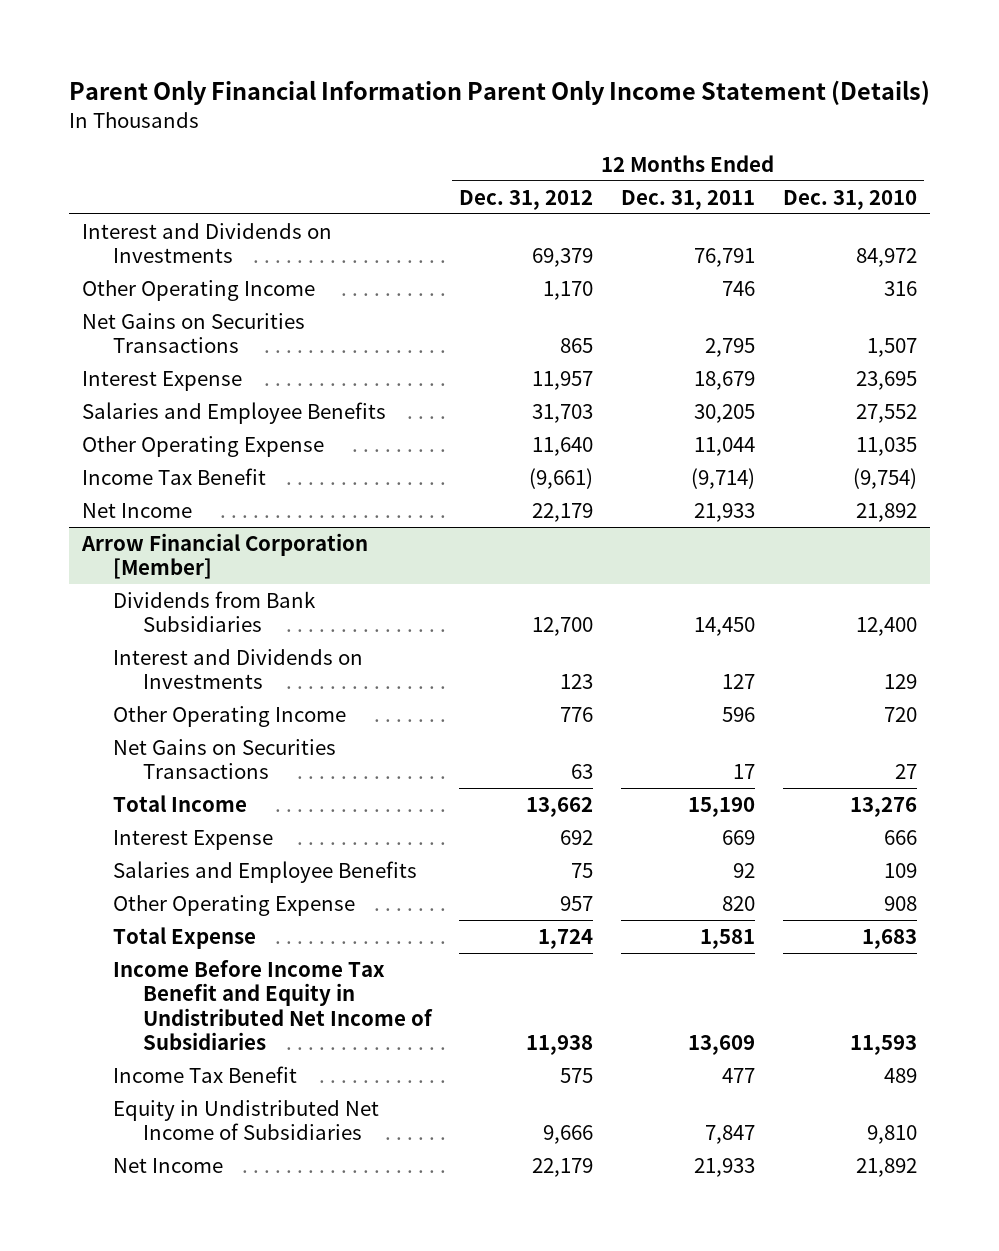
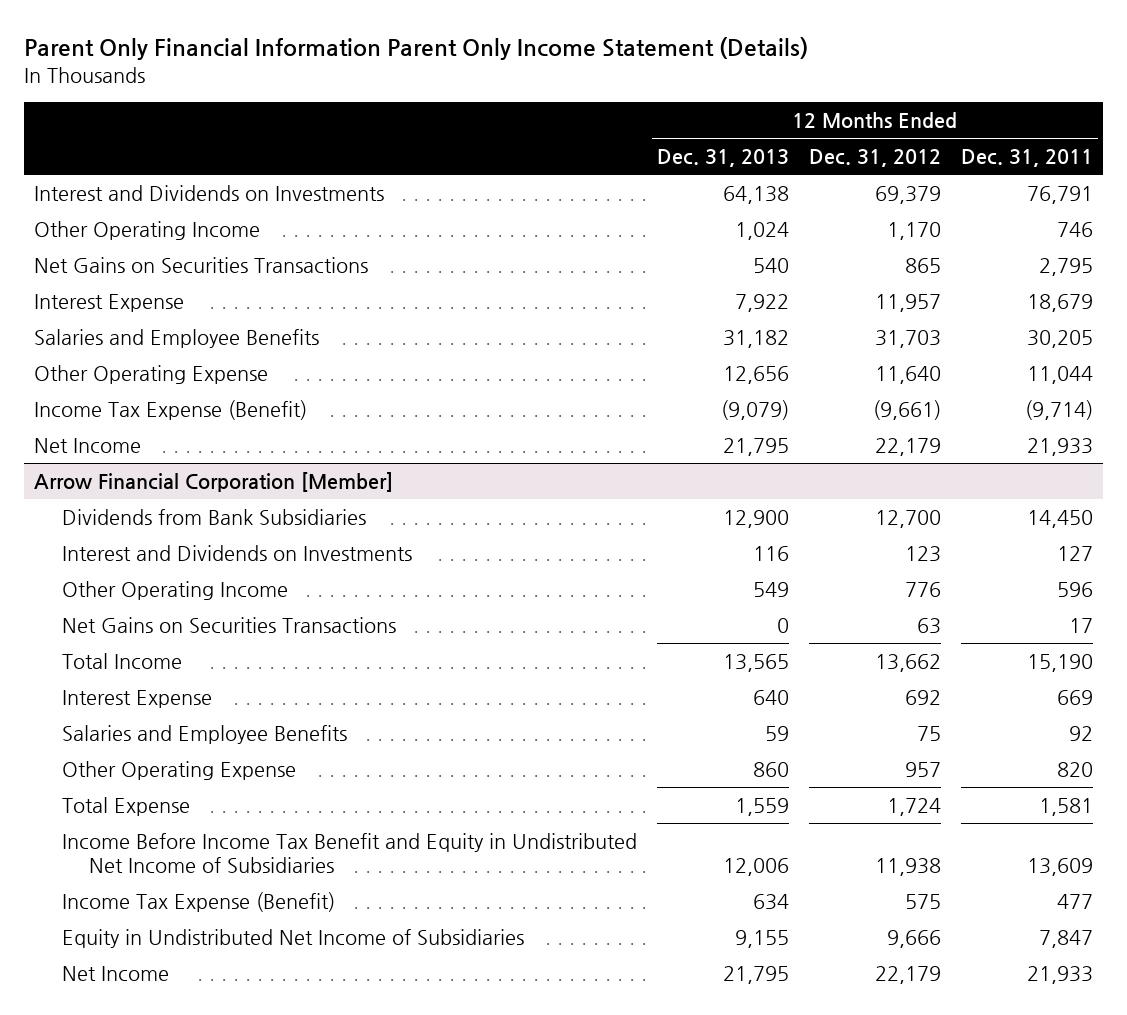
[782,189,917,210] Dec. 31, 2010 -> none
none -> [656,149,789,168] Dec. 31, 2013
[82,467,267,485] Income Tax Benefit -> [34,400,308,421] Income Tax Expense (Benefit)
[112,1065,297,1083] Income Tax Benefit -> [61,892,335,913] Income Tax Expense (Benefit)

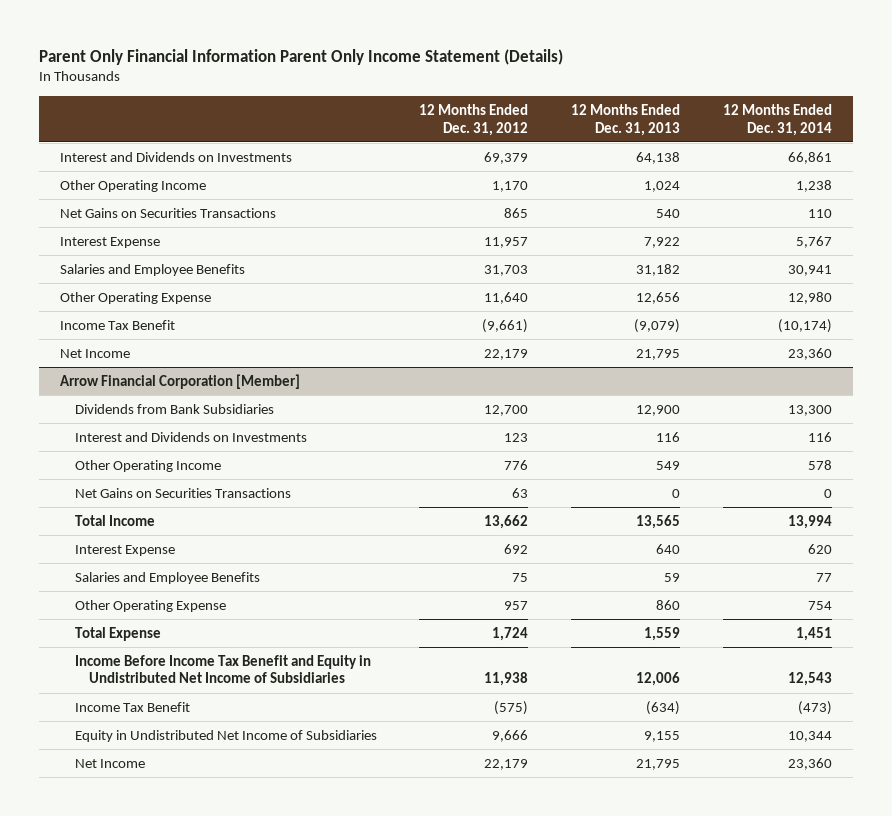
[961,149,1094,168] Dec. 31, 2011 -> none
none -> [722,104,832,136] 12 Months Ended Dec. 31, 2014
[34,400,308,421] Income Tax Expense (Benefit) -> [60,319,176,330] Income Tax Benefit
[61,892,335,913] Income Tax Expense (Benefit) -> [74,701,190,712] Income Tax Benefit
[752,894,789,911] 634 -> [646,700,681,715] (634)
[905,894,942,910] 575 -> [494,700,529,715] (575)

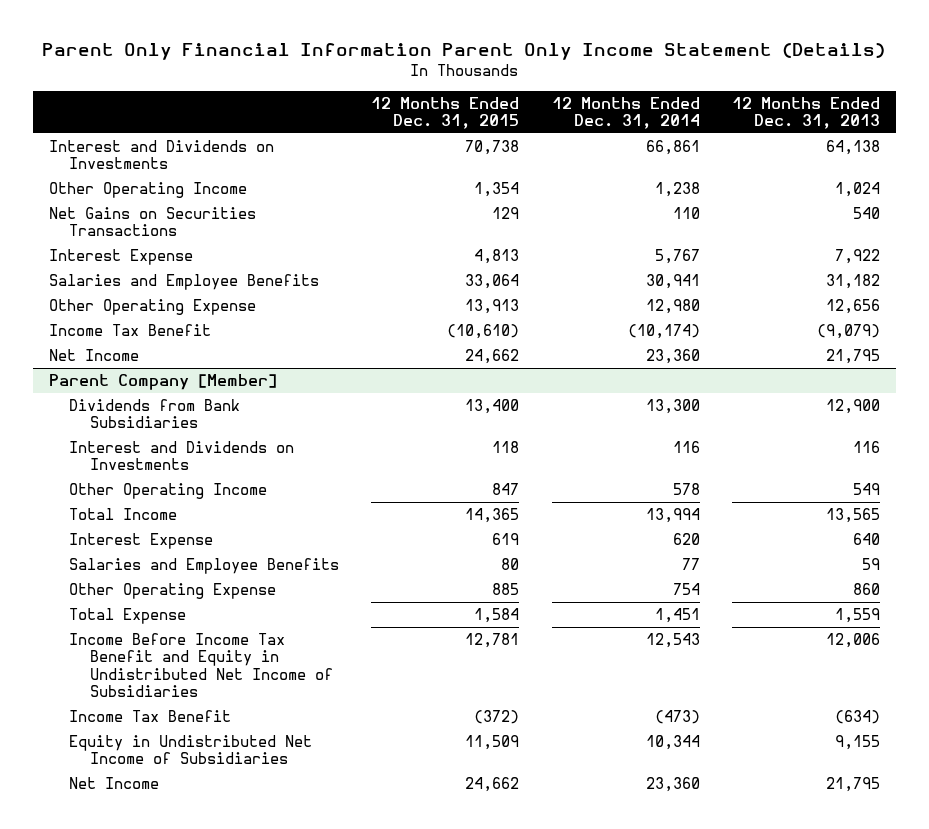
[419,104,529,136] 12 Months Ended Dec. 31, 2012 -> none
none -> [371,96,520,130] 12 Months Ended Dec. 31, 2015
[60,373,301,389] Arrow Financial Corporation [Member] -> [48,374,277,391] Parent Company [Member]
[74,487,291,498] Net Gains on Securities Transactions -> none

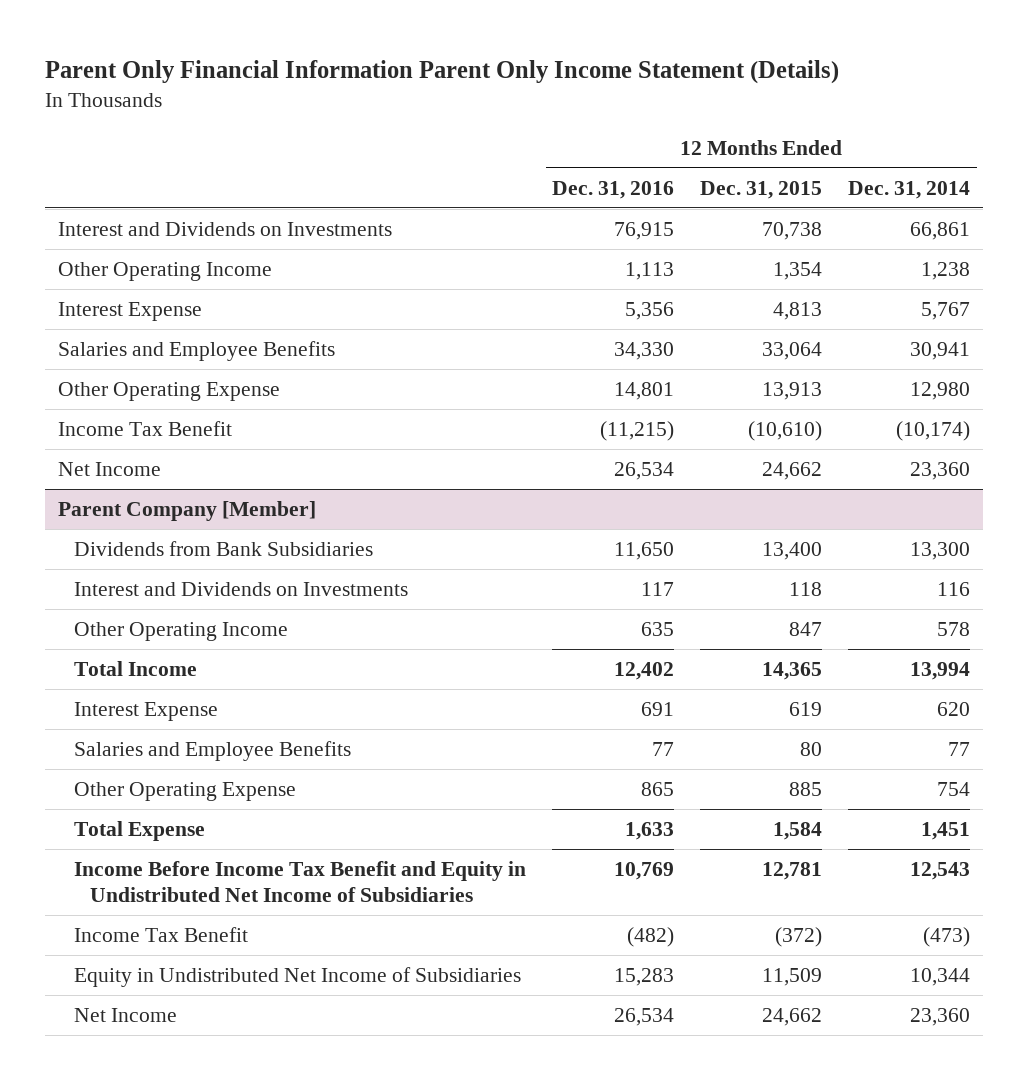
[732,96,881,130] 12 Months Ended Dec. 31, 2013 -> none
none -> [552,180,675,199] Dec. 31, 2016
[48,207,256,237] Net Gains on Securities Transactions -> none

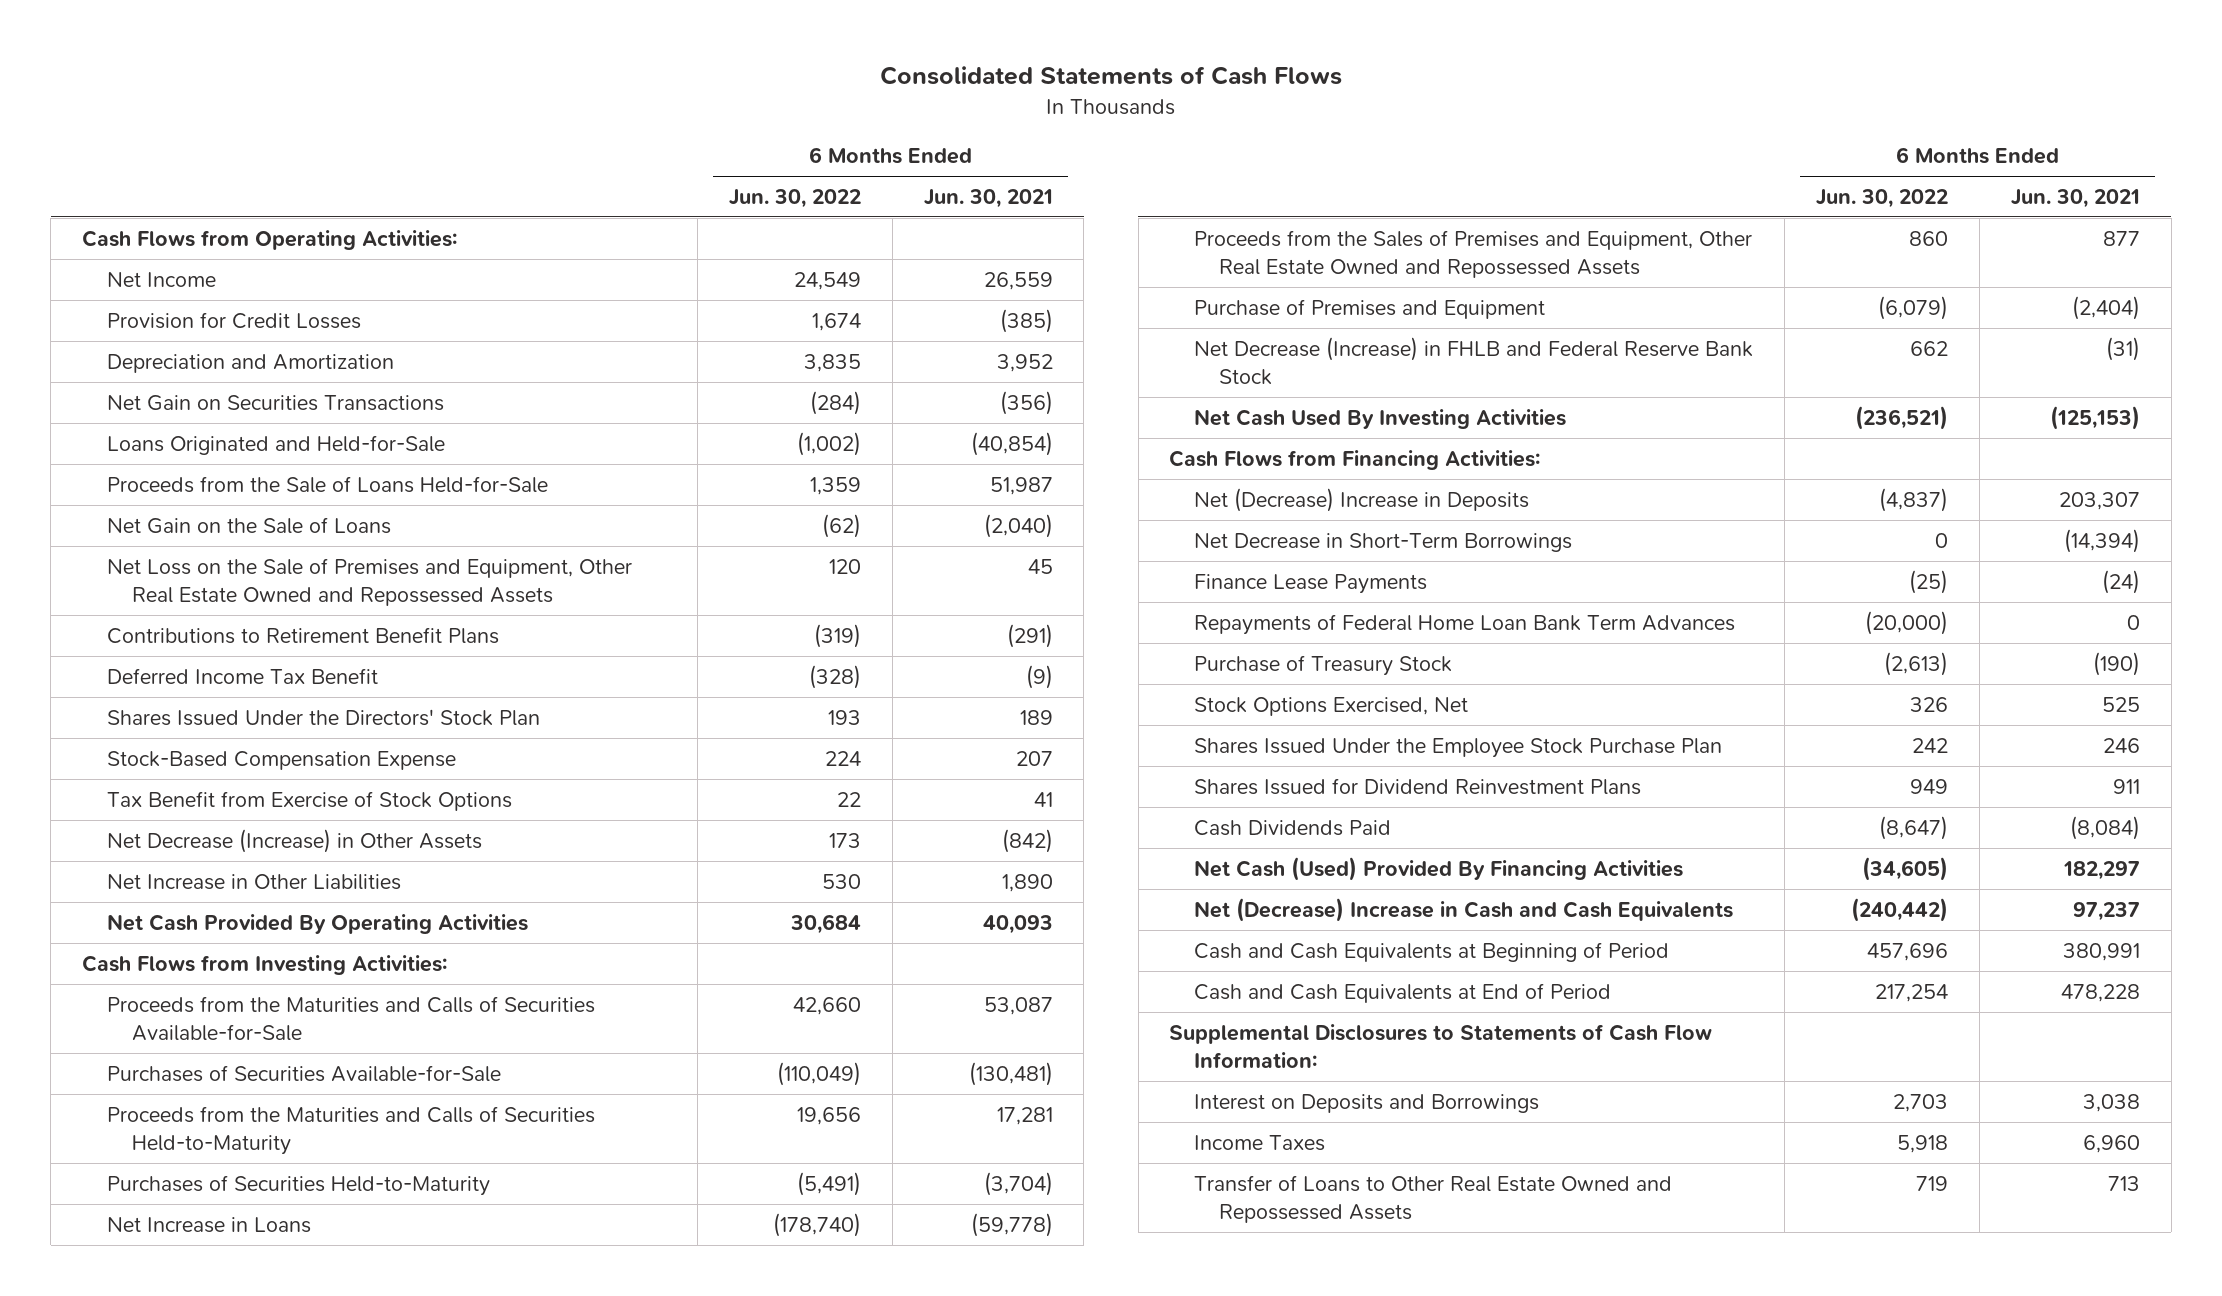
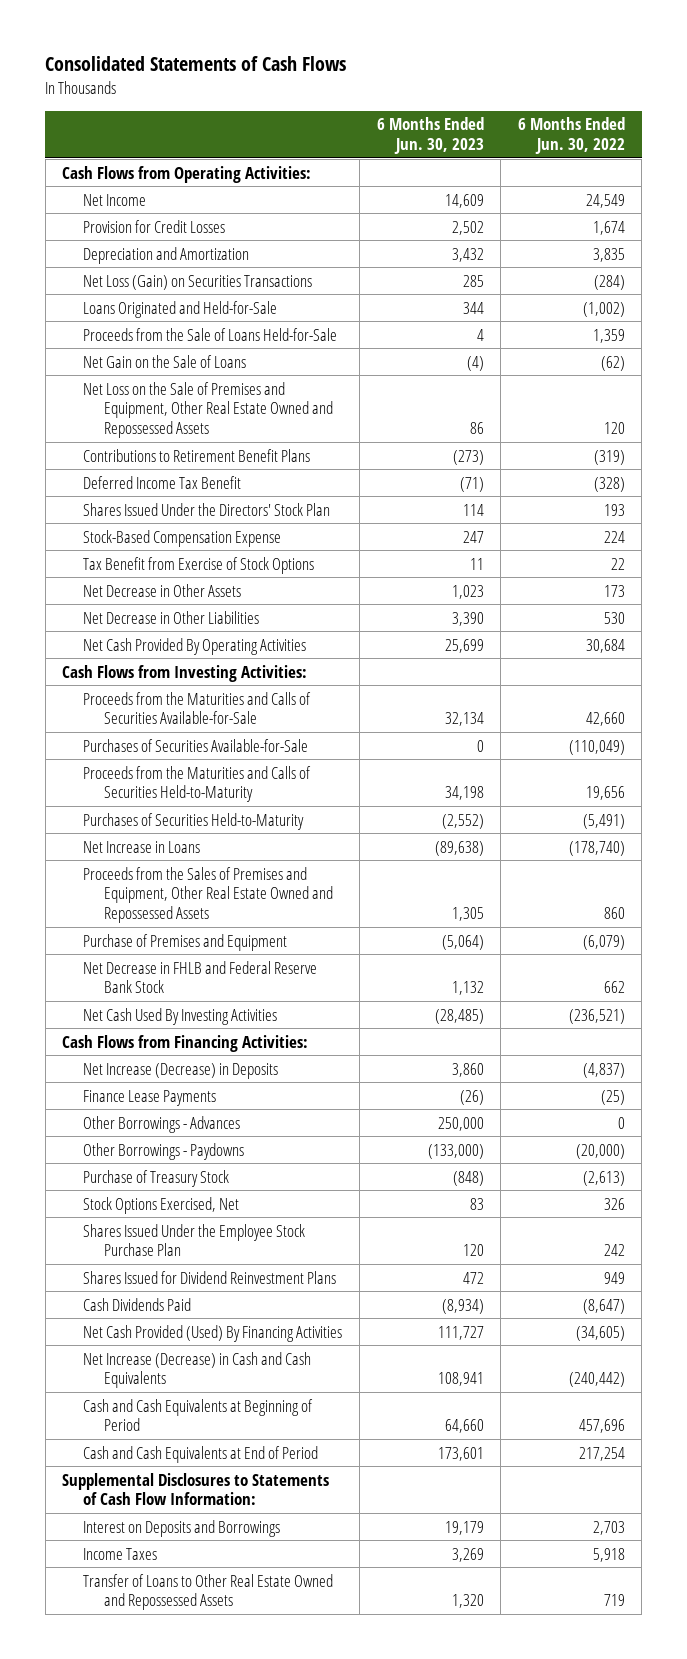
[923,188,1053,208] Jun. 30, 2021 -> none
none -> [376,117,484,155] 6 Months Ended Jun. 30, 2023
[106,394,444,411] Net Gain on Securities Transactions -> [83,274,313,290] Net Loss (Gain) on Securities Transactions
[106,828,482,853] Net Decrease (Increase) in Other Assets -> [83,583,242,597] Net Decrease in Other Assets
[106,873,401,890] Net Increase in Other Liabilities -> [83,610,260,624] Net Decrease in Other Liabilities
[1194,336,1754,385] Net Decrease (Increase) in FHLB and Federal Reserve Bank Stock -> [83,960,318,994] Net Decrease in FHLB and Federal Reserve Bank Stock
[1194,532,1573,552] Net Decrease in Short-Term Borrowings -> none
[1194,487,1530,512] Net (Decrease) Increase in Deposits -> [83,1062,279,1079] Net Increase (Decrease) in Deposits
[1194,613,1736,635] Repayments of Federal Home Loan Bank Term Advances -> none
none -> [83,1115,241,1133] Other Borrowings - Advances
none -> [83,1142,245,1160] Other Borrowings - Paydowns
[1194,856,1684,881] Net Cash (Used) Provided By Financing Activities -> [83,1324,343,1342] Net Cash Provided (Used) By Financing Activities
[1194,897,1734,922] Net (Decrease) Increase in Cash and Cash Equivalents -> [83,1351,312,1389] Net Increase (Decrease) in Cash and Cash Equivalents

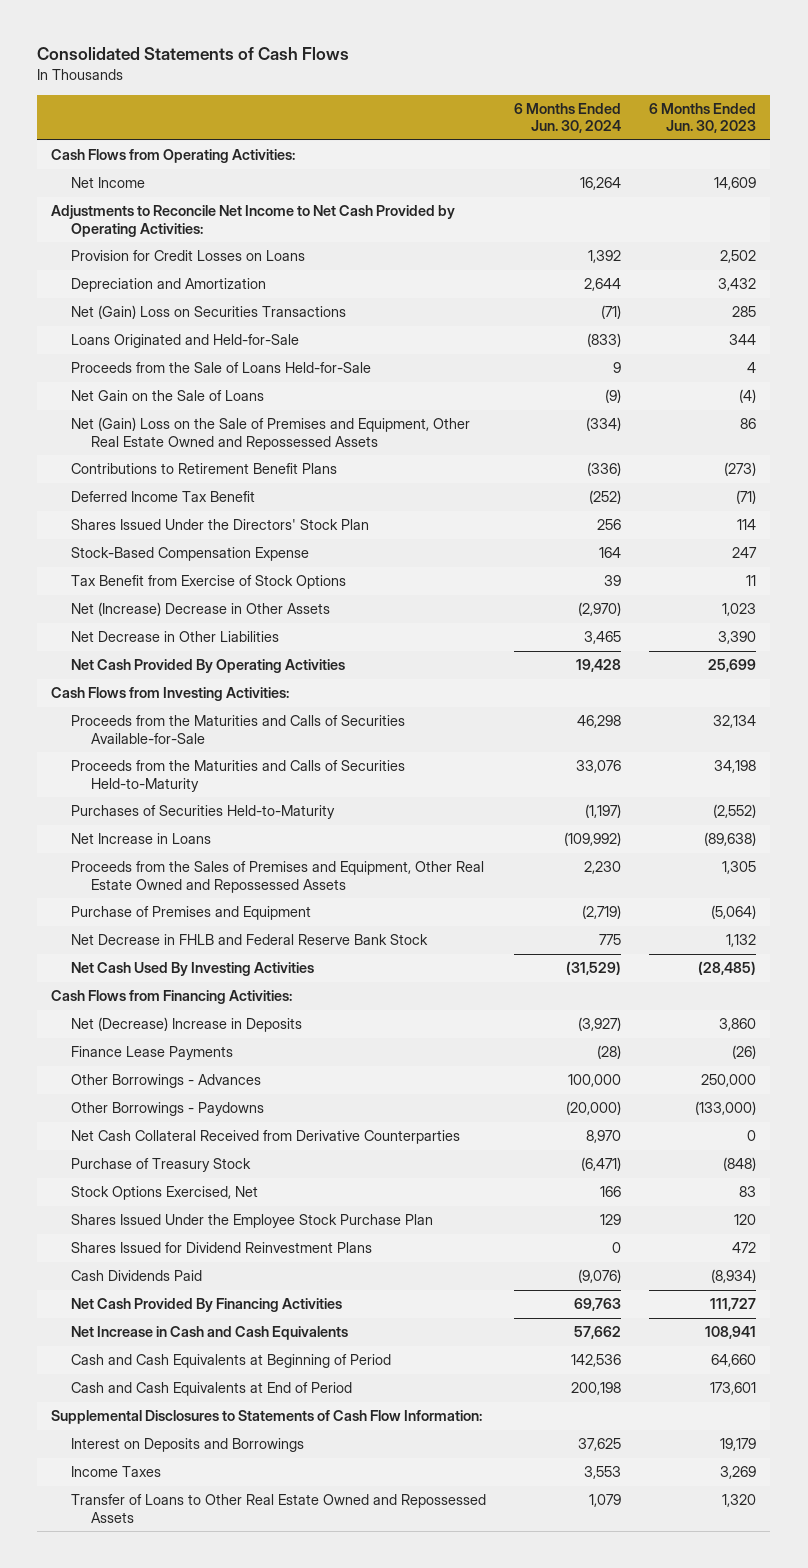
[517,117,625,155] 6 Months Ended Jun. 30, 2022 -> none
none -> [514,102,622,134] 6 Months Ended Jun. 30, 2024
none -> [51,205,456,237] Adjustments to Reconcile Net Income to Net Cash Provided by Operating Activities:
[83,219,226,233] Provision for Credit Losses -> [71,250,306,262] Provision for Credit Losses on Loans
[83,274,313,290] Net Loss (Gain) on Securities Transactions -> [71,305,347,320] Net (Gain) Loss on Securities Transactions
[83,381,334,439] Net Loss on the Sale of Premises and Equipment, Other Real Estate Owned and Repossessed Assets -> [71,417,471,450] Net (Gain) Loss on the Sale of Premises and Equipment, Other Real Estate Owned and Repossessed Assets
[83,583,242,597] Net Decrease in Other Assets -> [71,602,331,617] Net (Increase) Decrease in Other Assets
[83,738,309,752] Purchases of Securities Available-for-Sale -> none
[83,1062,279,1079] Net Increase (Decrease) in Deposits -> [71,1017,303,1033] Net (Decrease) Increase in Deposits
none -> [71,1130,461,1145] Net Cash Collateral Received from Derivative Counterparties
[83,1324,343,1342] Net Cash Provided (Used) By Financing Activities -> [71,1298,343,1313] Net Cash Provided By Financing Activities
[83,1351,312,1389] Net Increase (Decrease) in Cash and Cash Equivalents -> [71,1326,349,1341] Net Increase in Cash and Cash Equivalents

